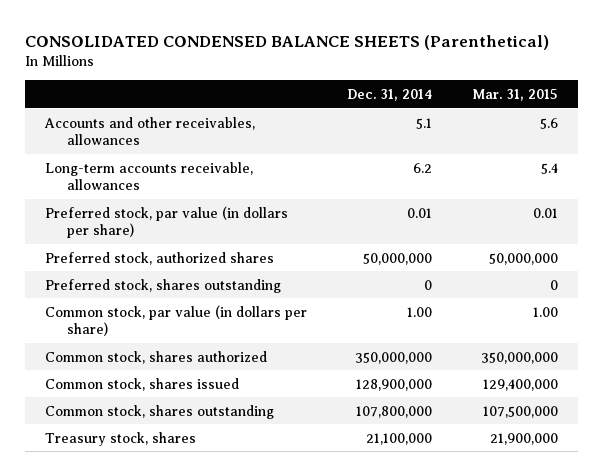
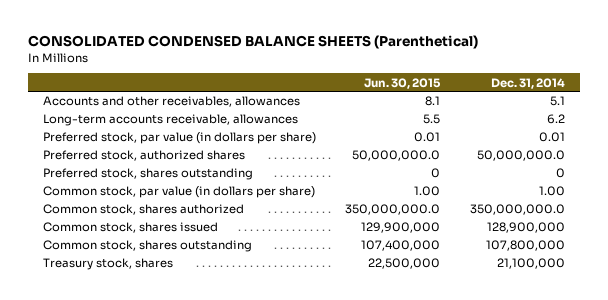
[471,88,558,101] Mar. 31, 2015 -> none
none -> [364,77,442,89] Jun. 30, 2015
[362,252,432,265] 50,000,000 -> [476,150,565,162] 50,000,000.0
[354,351,432,364] 350,000,000 -> [469,204,565,216] 350,000,000.0

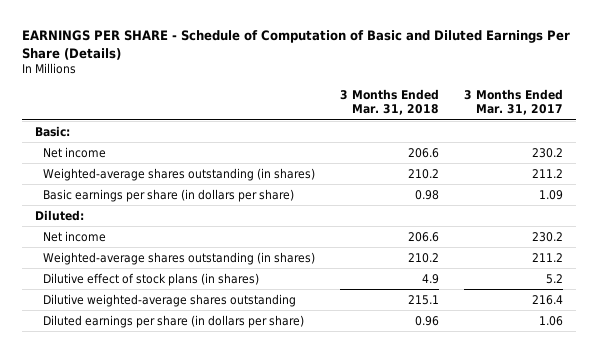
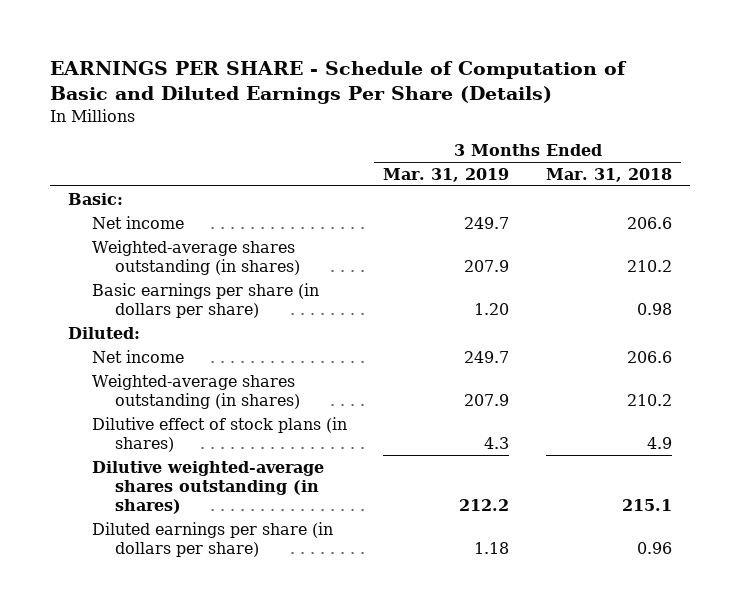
[464,89,564,116] 3 Months Ended Mar. 31, 2017 -> none
none -> [383,167,510,182] Mar. 31, 2019
[43,293,297,307] Dilutive weighted-average shares outstanding -> [91,460,324,514] Dilutive weighted-average shares outstanding (in shares)

